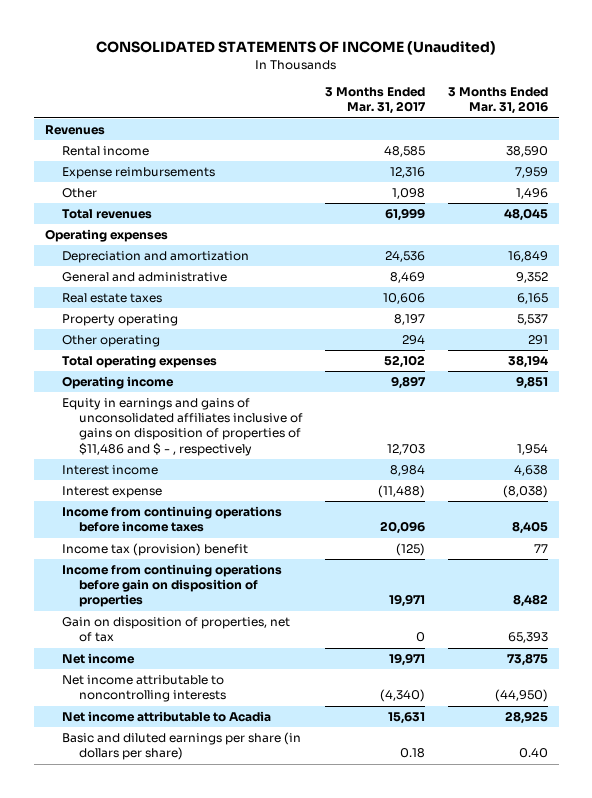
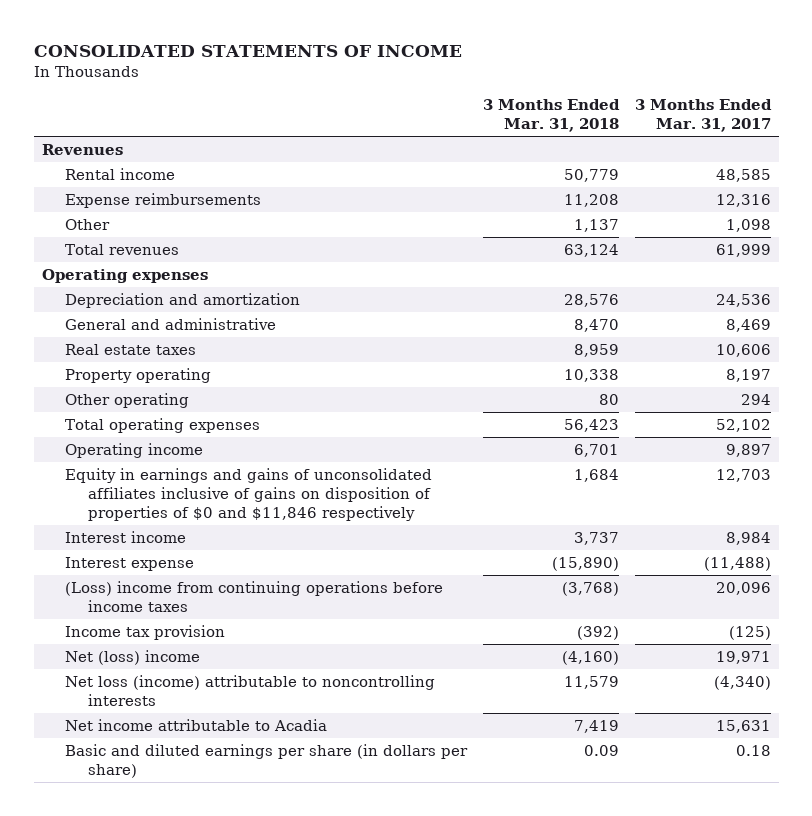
[96,41,497,56] CONSOLIDATED STATEMENTS OF INCOME (Unaudited) -> [33,45,462,58] CONSOLIDATED STATEMENTS OF INCOME
[447,87,548,115] 3 Months Ended Mar. 31, 2016 -> none
none -> [482,99,620,133] 3 Months Ended Mar. 31, 2018
[61,398,304,456] Equity in earnings and gains of unconsolidated affiliates inclusive of gains on disposition of properties of $11,486 and $ - , respectively -> [64,467,432,522] Equity in earnings and gains of unconsolidated affiliates inclusive of gains on disposition of properties of $0 and $11,846 respectively
[61,564,282,608] Income from continuing operations before gain on disposition of properties -> none
[61,617,290,643] Gain on disposition of properties, net of tax -> none
[61,506,282,533] Income from continuing operations before income taxes -> [64,580,443,613] (Loss) income from continuing operations before income taxes
[61,543,248,557] Income tax (provision) benefit -> [64,624,225,640] Income tax provision
[61,653,135,665] Net income -> [64,649,200,665] Net (loss) income
[61,675,227,703] Net income attributable to noncontrolling interests -> [64,674,435,707] Net loss (income) attributable to noncontrolling interests

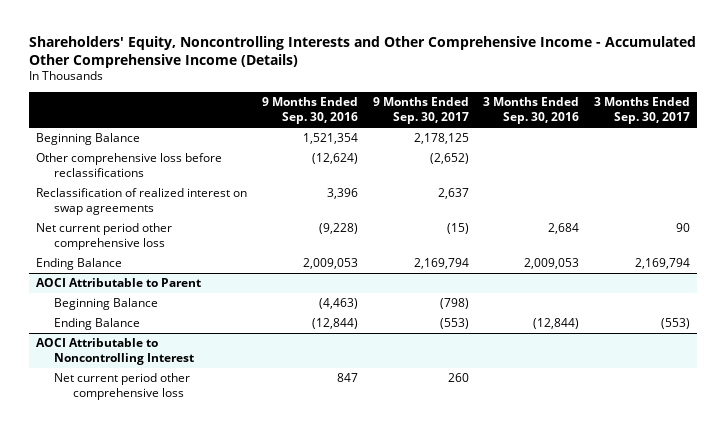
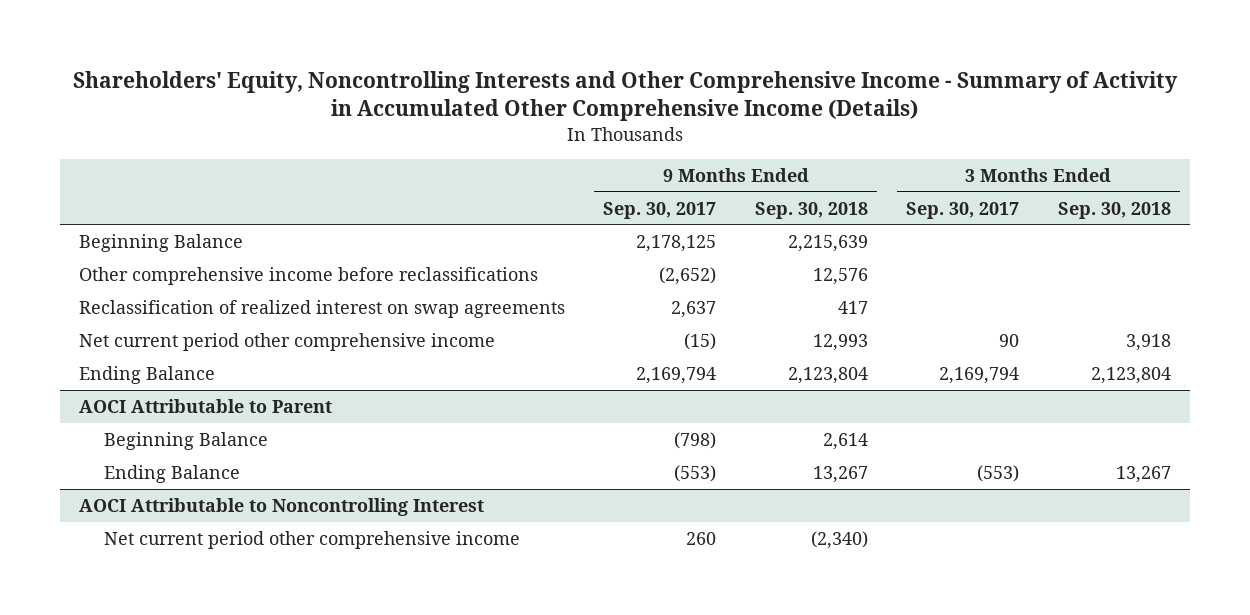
[28,35,696,68] Shareholders' Equity, Noncontrolling Interests and Other Comprehensive Income - Accumulated Other Comprehensive Income (Details) -> [72,71,1178,122] Shareholders' Equity, Noncontrolling Interests and Other Comprehensive Income - Summary of Activity in Accumulated Other Comprehensive Income (Details)
[261,97,358,125] 9 Months Ended Sep. 30, 2016 -> none
[483,97,580,125] 3 Months Ended Sep. 30, 2016 -> none
none -> [754,201,868,219] Sep. 30, 2018
none -> [1057,201,1171,219] Sep. 30, 2018
[36,153,223,178] Other comprehensive loss before reclassifications -> [79,266,539,285] Other comprehensive income before reclassifications
[36,223,173,251] Net current period other comprehensive loss -> [79,332,496,351] Net current period other comprehensive income
[54,373,191,401] Net current period other comprehensive loss -> [103,530,520,549] Net current period other comprehensive income

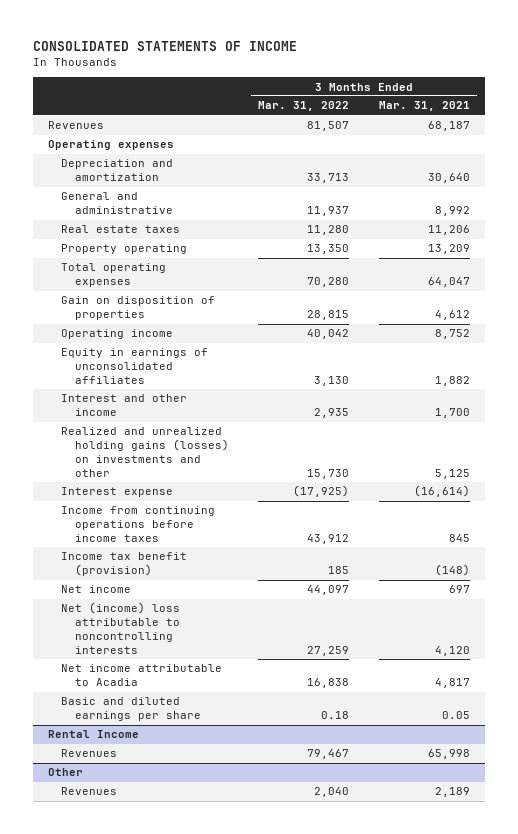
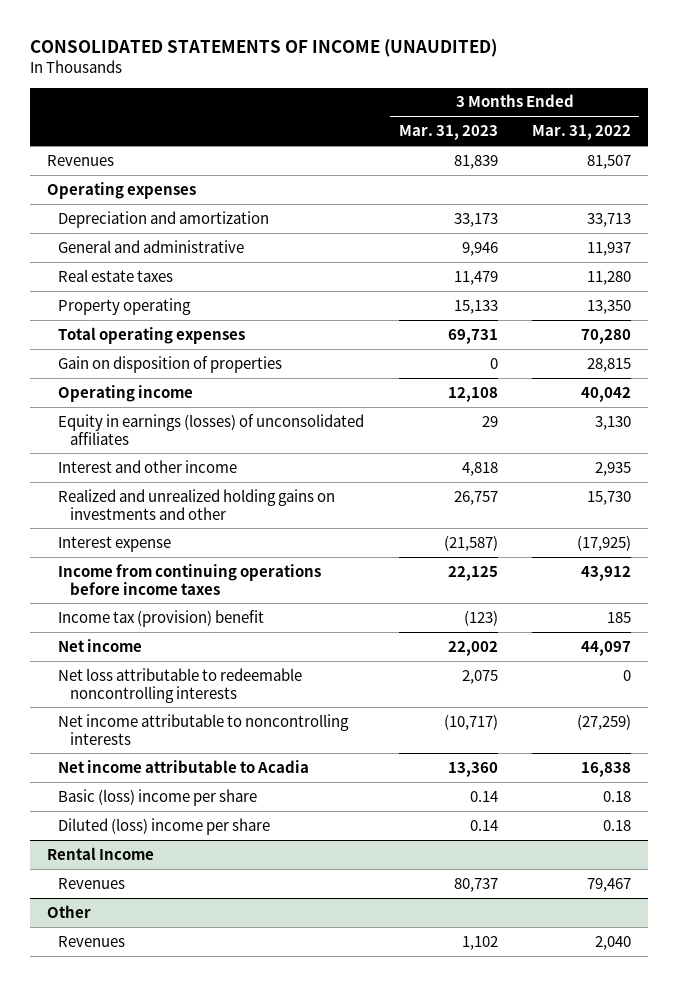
[33,40,298,51] CONSOLIDATED STATEMENTS OF INCOME -> [29,38,497,57] CONSOLIDATED STATEMENTS OF INCOME (UNAUDITED)
[378,101,470,112] Mar. 31, 2021 -> none
none -> [398,125,498,141] Mar. 31, 2023
[61,348,209,385] Equity in earnings of unconsolidated affiliates -> [58,413,365,445] Equity in earnings (losses) of unconsolidated affiliates
[61,427,229,478] Realized and unrealized holding gains (losses) on investments and other -> [58,488,336,520] Realized and unrealized holding gains on investments and other
[61,552,188,577] Income tax benefit (provision) -> [58,609,265,627] Income tax (provision) benefit
none -> [58,667,303,703] Net loss attributable to redeemable noncontrolling interests
[61,602,181,655] Net (income) loss attributable to noncontrolling interests -> [58,713,350,745] Net income attributable to noncontrolling interests
[307,646,350,657] 27,259 -> [576,713,631,730] (27,259)
[61,697,201,722] Basic and diluted earnings per share -> none
none -> [58,788,258,806] Basic (loss) income per share
none -> [58,817,271,835] Diluted (loss) income per share

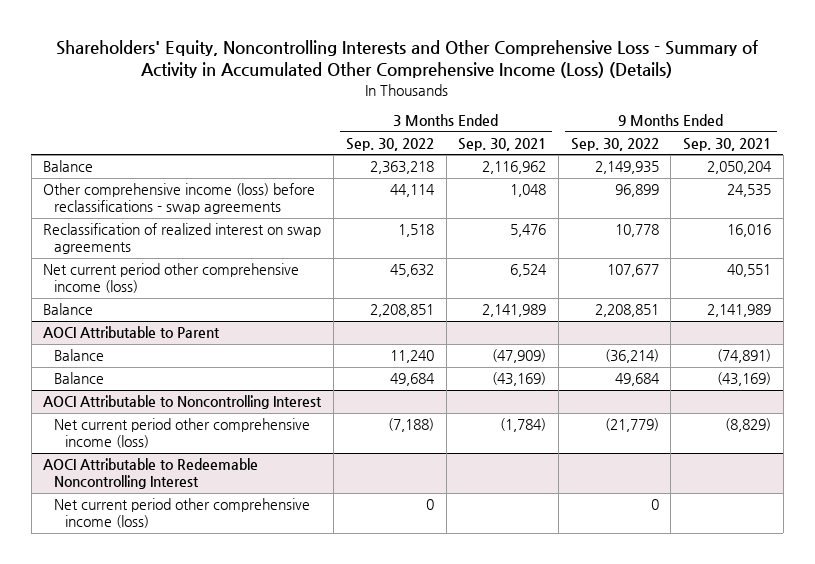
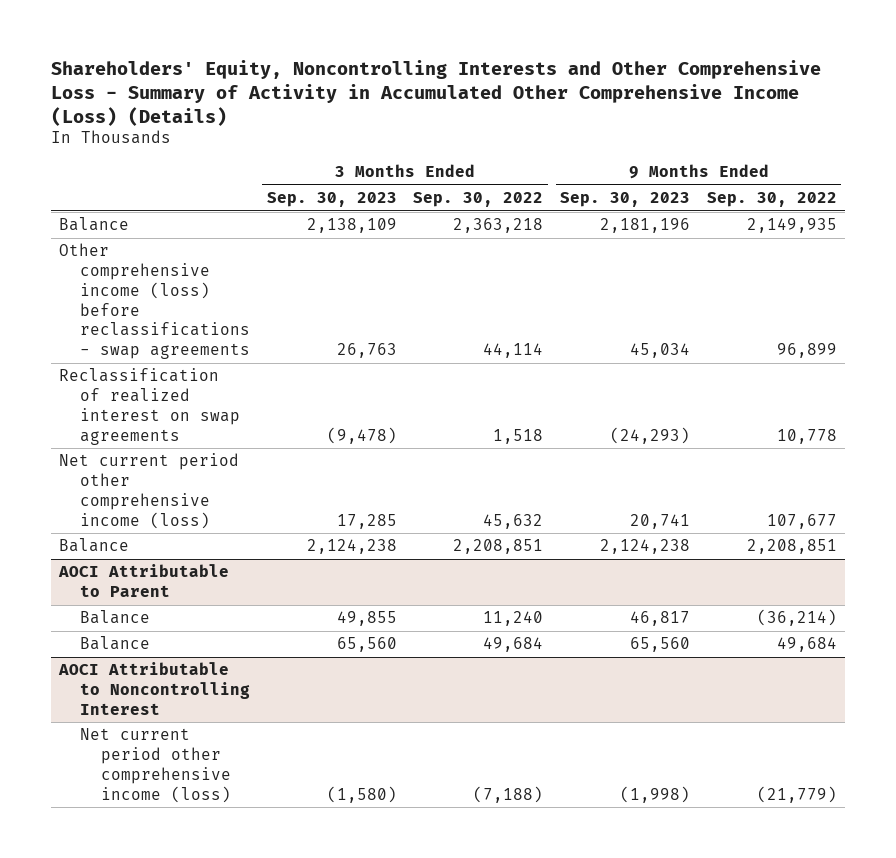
[458,137,547,151] Sep. 30, 2021 -> none
[683,137,772,151] Sep. 30, 2021 -> none
none -> [266,192,397,208] Sep. 30, 2023
none -> [560,192,691,208] Sep. 30, 2023
[43,458,259,490] AOCI Attributable to Redeemable Noncontrolling Interest -> none
[54,498,311,529] Net current period other comprehensive income (loss) -> none

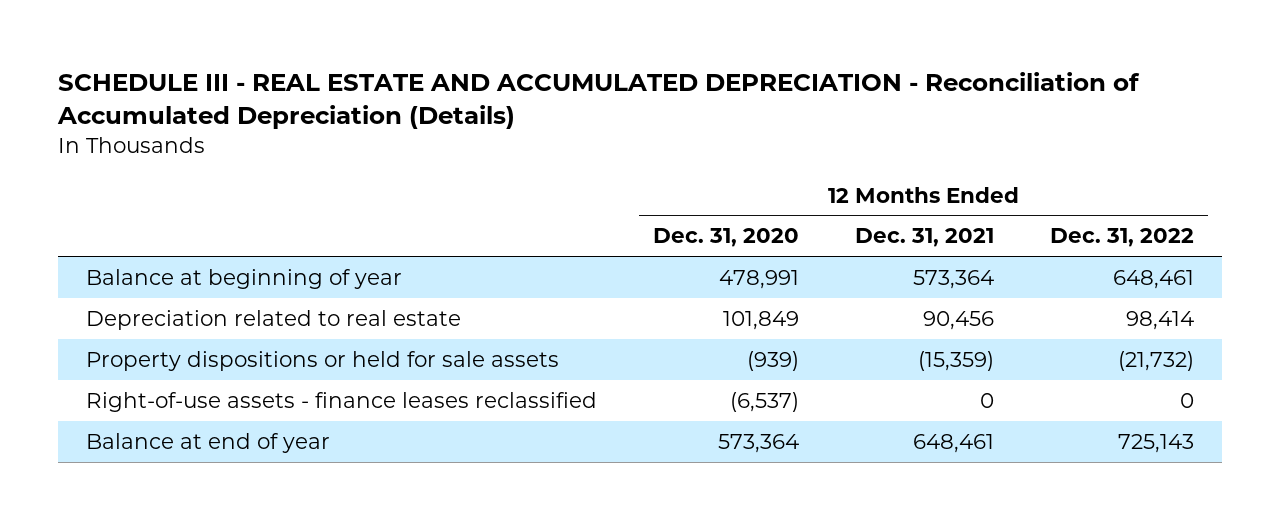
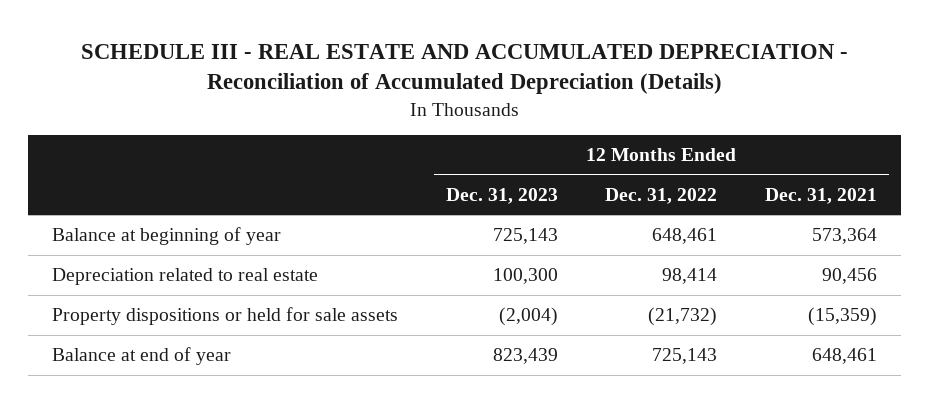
[652,228,799,248] Dec. 31, 2020 -> none
none -> [445,187,558,204] Dec. 31, 2023
[85,391,597,412] Right-of-use assets - finance leases reclassified -> none

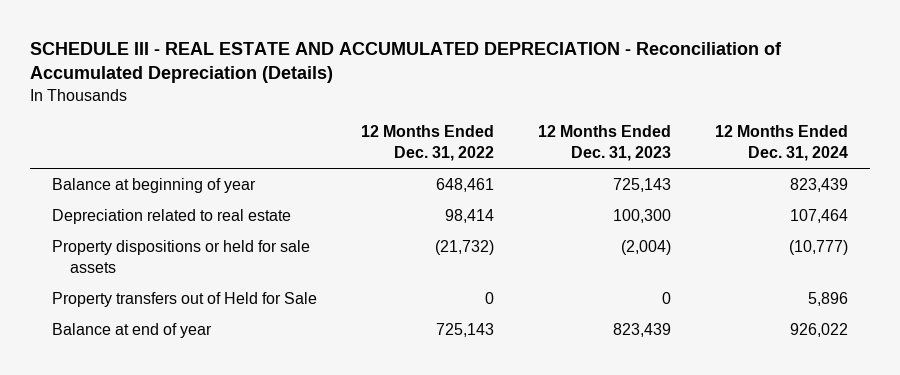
[764,187,877,204] Dec. 31, 2021 -> none
none -> [715,125,849,161] 12 Months Ended Dec. 31, 2024
none -> [52,292,318,308] Property transfers out of Held for Sale

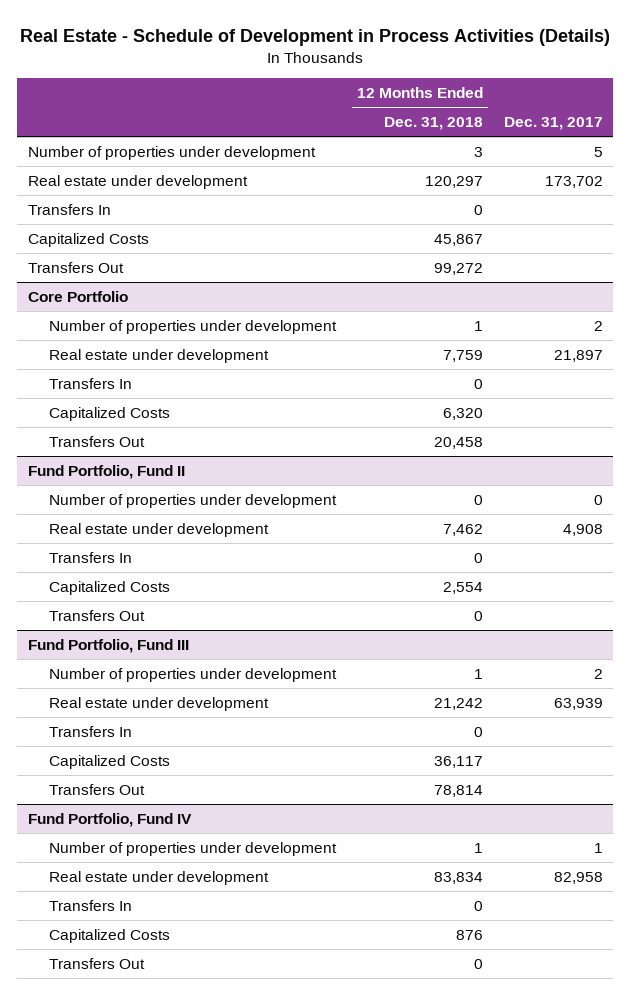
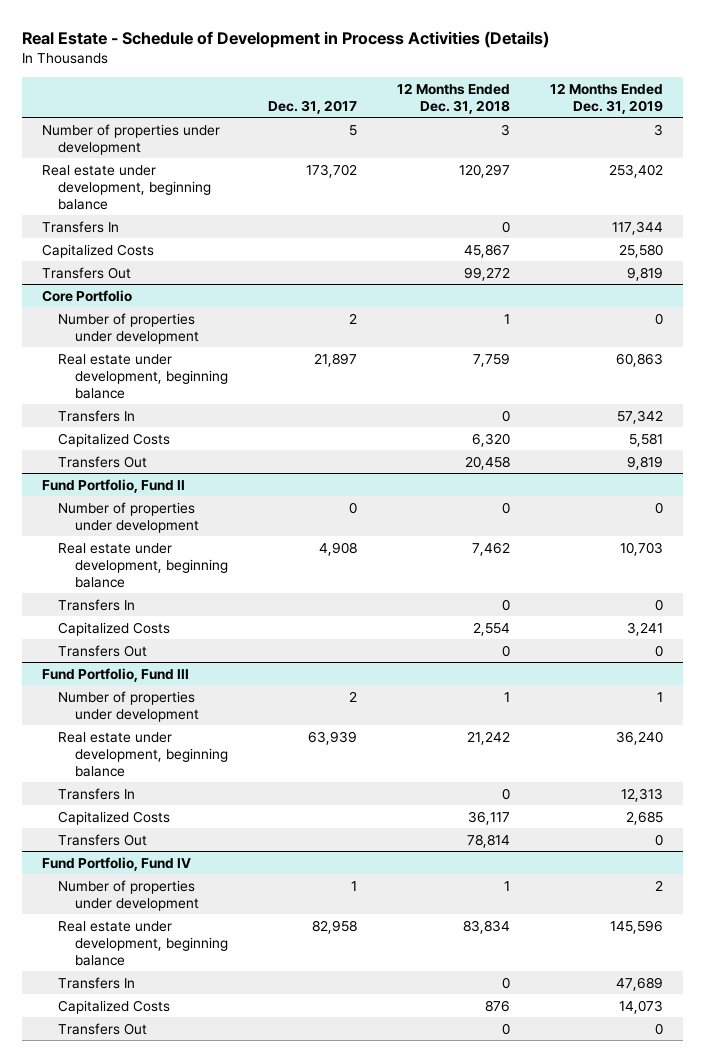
none -> [549,82,663,114] 12 Months Ended Dec. 31, 2019
[27,174,248,189] Real estate under development -> [41,164,212,210] Real estate under development, beginning balance
[49,348,270,363] Real estate under development -> [58,353,228,399] Real estate under development, beginning balance
[49,522,270,537] Real estate under development -> [58,542,228,588] Real estate under development, beginning balance
[49,696,270,711] Real estate under development -> [58,731,228,777] Real estate under development, beginning balance
[49,870,270,885] Real estate under development -> [58,920,228,966] Real estate under development, beginning balance

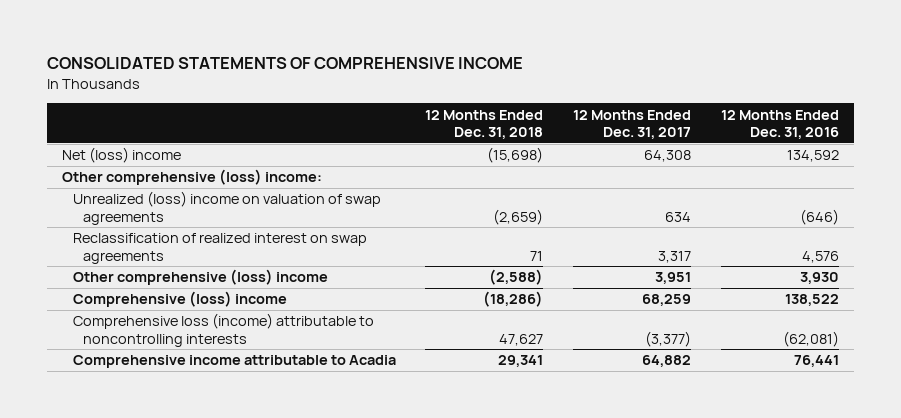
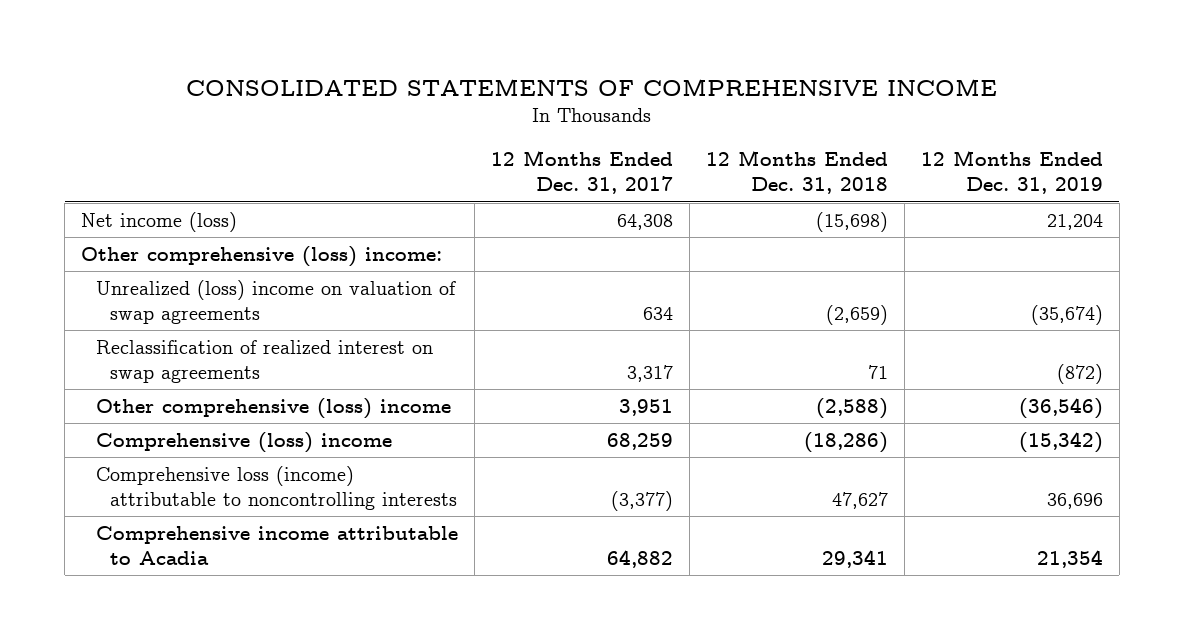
[720,109,839,140] 12 Months Ended Dec. 31, 2016 -> none
none -> [920,150,1103,195] 12 Months Ended Dec. 31, 2019
[61,147,181,164] Net (loss) income -> [81,211,238,232] Net income (loss)

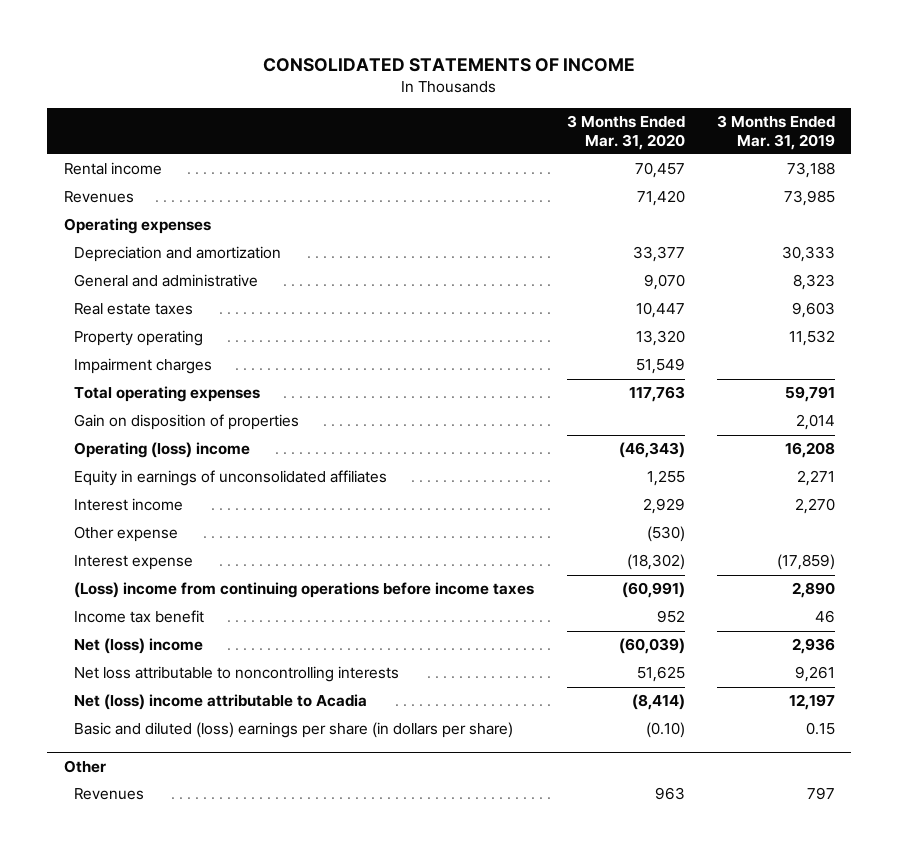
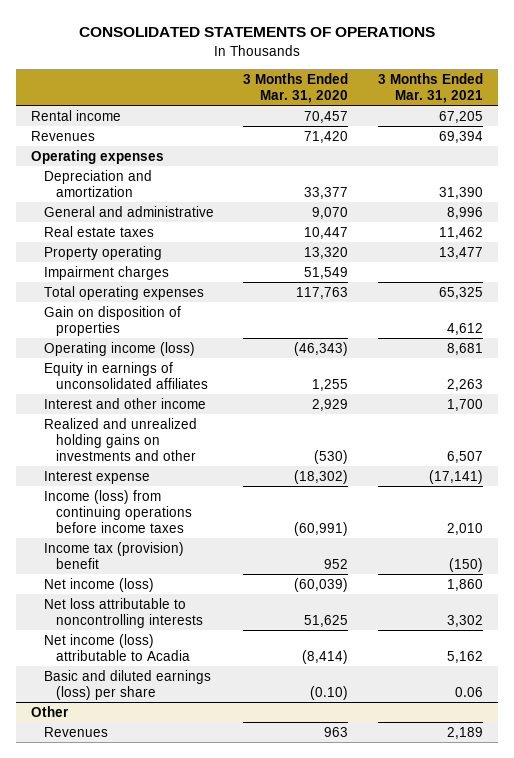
[263,58,636,73] CONSOLIDATED STATEMENTS OF INCOME -> [79,27,436,38] CONSOLIDATED STATEMENTS OF OPERATIONS
[717,114,836,150] 3 Months Ended Mar. 31, 2019 -> none
none -> [377,73,483,104] 3 Months Ended Mar. 31, 2021
[74,442,251,459] Operating (loss) income -> [43,341,195,356] Operating income (loss)
[74,526,179,543] Other expense -> none
[74,498,184,512] Interest income -> [43,397,206,409] Interest and other income
none -> [43,417,197,461] Realized and unrealized holding gains on investments and other
[74,582,535,599] (Loss) income from continuing operations before income taxes -> [43,489,193,533] Income (loss) from continuing operations before income taxes
[74,610,205,624] Income tax benefit -> [43,541,184,569] Income tax (provision) benefit
[74,638,204,655] Net (loss) income -> [43,577,154,592] Net income (loss)
[74,694,368,711] Net (loss) income attributable to Acadia -> [43,633,191,661] Net income (loss) attributable to Acadia
[74,722,514,739] Basic and diluted (loss) earnings per share (in dollars per share) -> [43,669,211,700] Basic and diluted earnings (loss) per share

